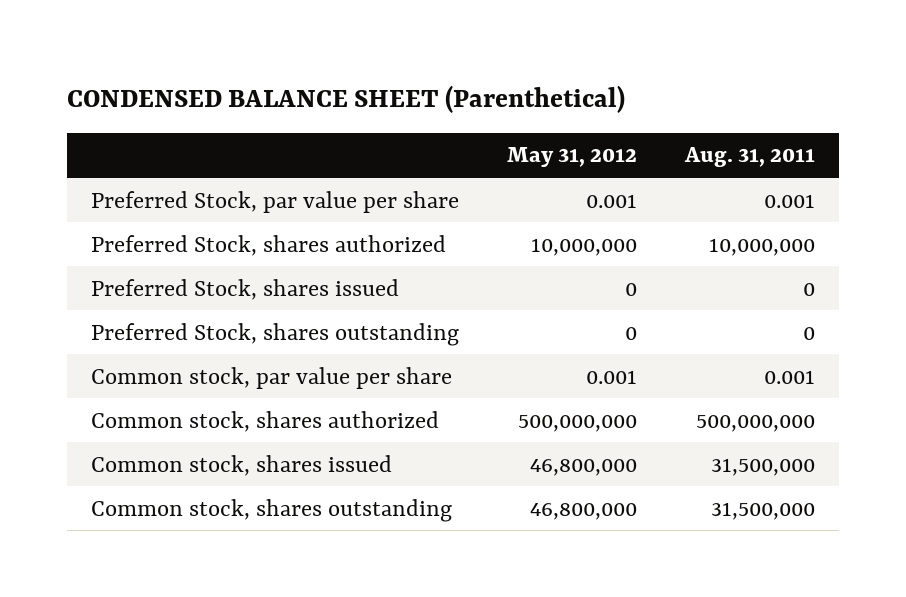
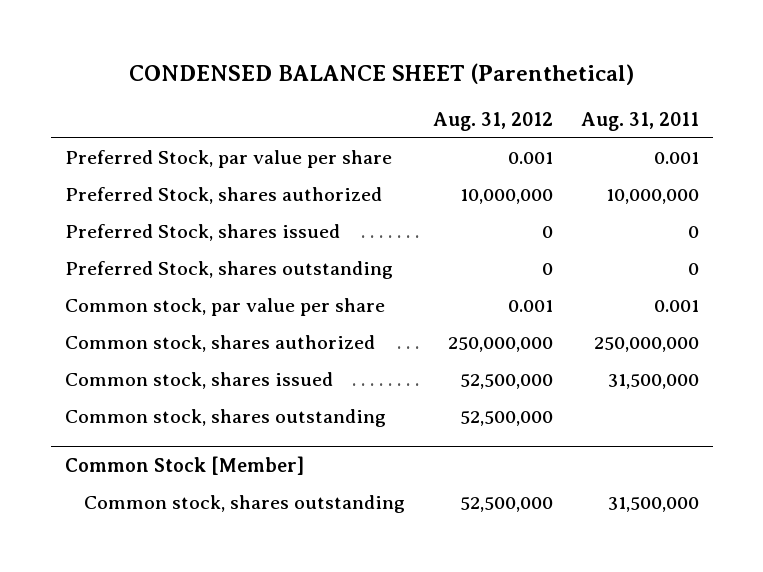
[506,147,637,168] May 31, 2012 -> none
none -> [433,111,554,131] Aug. 31, 2012
[695,414,815,432] 500,000,000 -> [593,337,699,353] 250,000,000
none -> [64,409,386,428] Common stock, shares outstanding
none -> [64,456,304,476] Common Stock [Member]

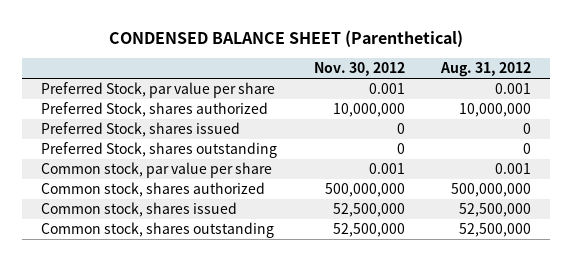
[580,111,699,131] Aug. 31, 2011 -> none
none -> [313,61,405,76] Nov. 30, 2012
[448,337,554,353] 250,000,000 -> [451,183,532,198] 500,000,000
[64,456,304,476] Common Stock [Member] -> none
[84,495,406,514] Common stock, shares outstanding -> none

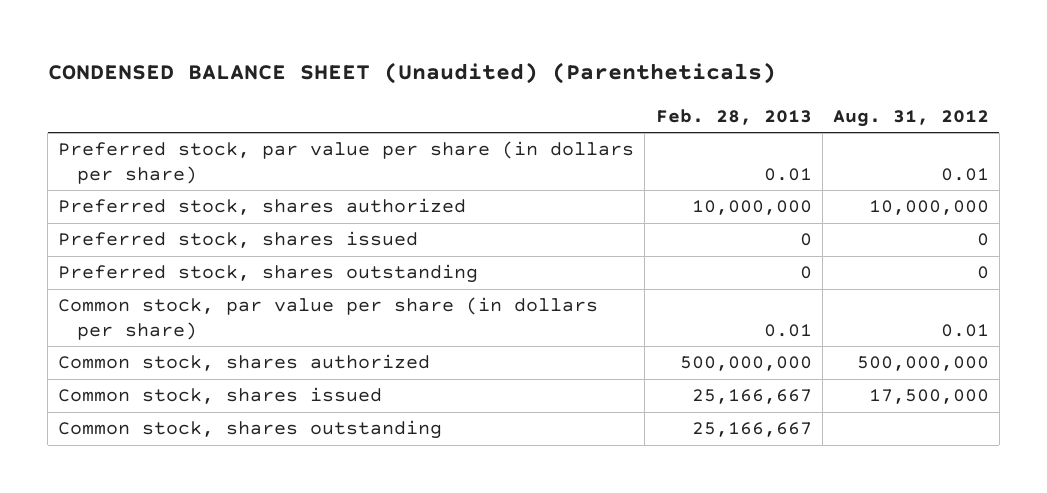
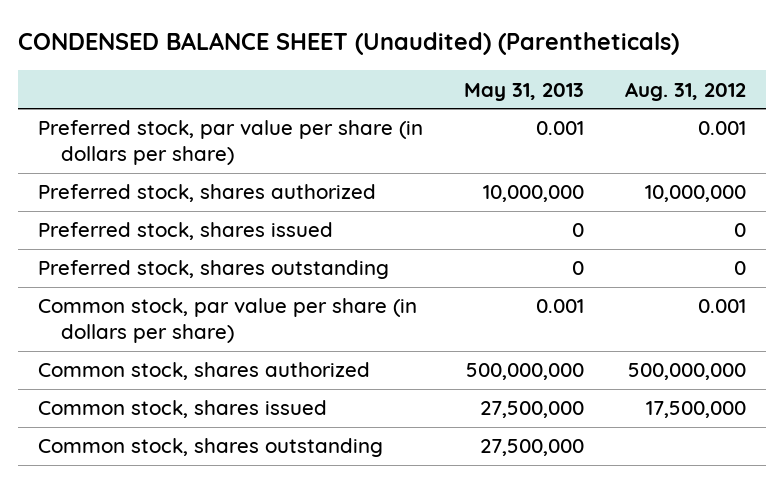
[655,108,812,125] Feb. 28, 2013 -> none
none -> [464,82,585,101] May 31, 2013
[940,167,989,181] 0.01 -> [698,121,747,136] 0.001
[940,323,989,337] 0.01 -> [698,299,747,314] 0.001

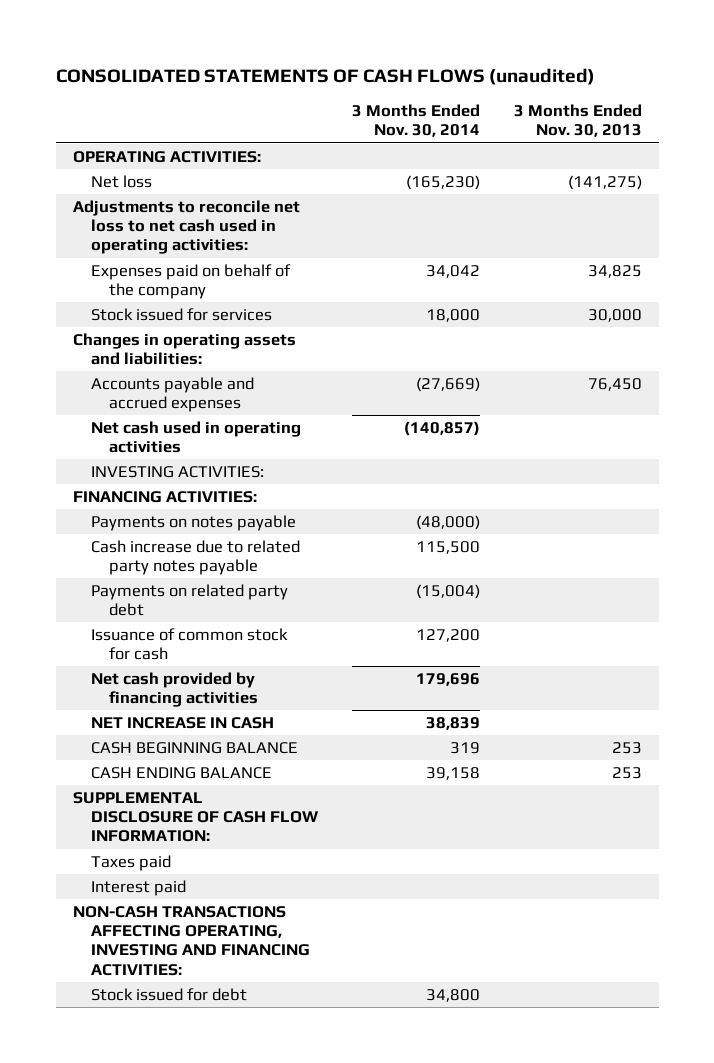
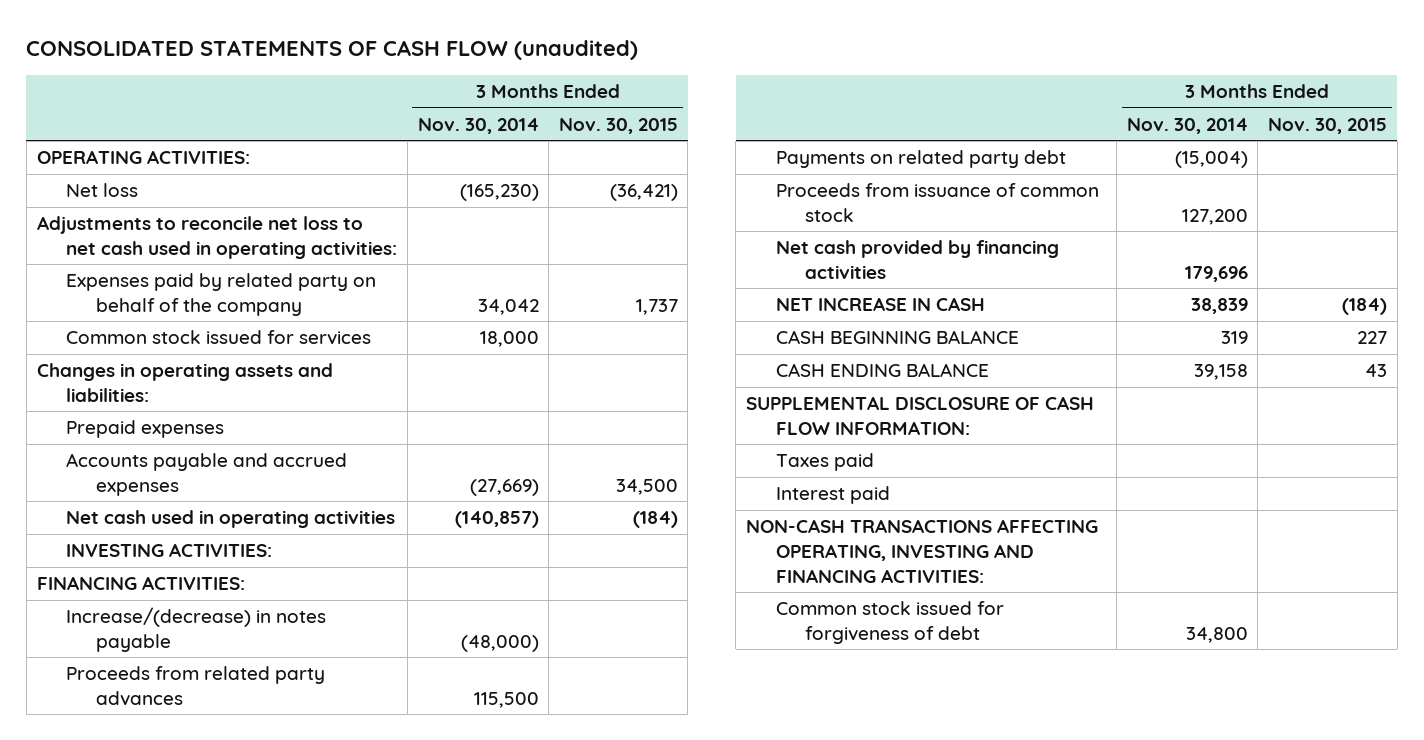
[55,67,595,85] CONSOLIDATED STATEMENTS OF CASH FLOWS (unaudited) -> [26,40,639,61] CONSOLIDATED STATEMENTS OF CASH FLOW (unaudited)
[513,104,642,138] 3 Months Ended Nov. 30, 2013 -> none
none -> [558,117,678,134] Nov. 30, 2015
[90,264,291,300] Expenses paid on behalf of the company -> [66,273,377,316] Expenses paid by related party on behalf of the company
[90,308,272,322] Stock issued for services -> [66,330,372,346] Common stock issued for services
none -> [66,420,225,439] Prepaid expenses
[90,515,296,532] Payments on notes payable -> [66,607,327,652] Increase/(decrease) in notes payable
[90,540,300,576] Cash increase due to related party notes payable -> [66,666,326,706] Proceeds from related party advances
[90,628,288,661] Issuance of common stock for cash -> [775,183,1099,222] Proceeds from issuance of common stock
[90,988,247,1002] Stock issued for debt -> [775,601,1004,644] Common stock issued for forgiveness of debt

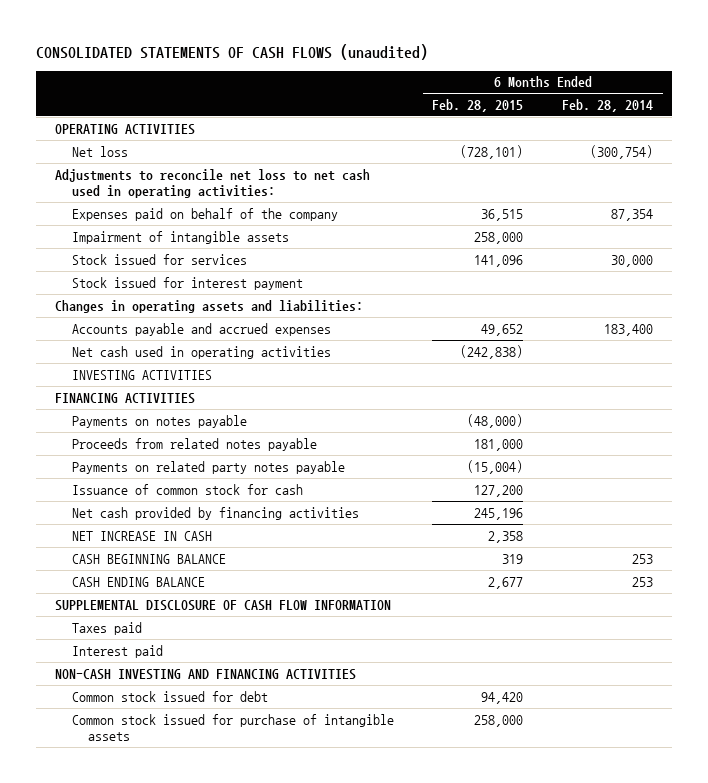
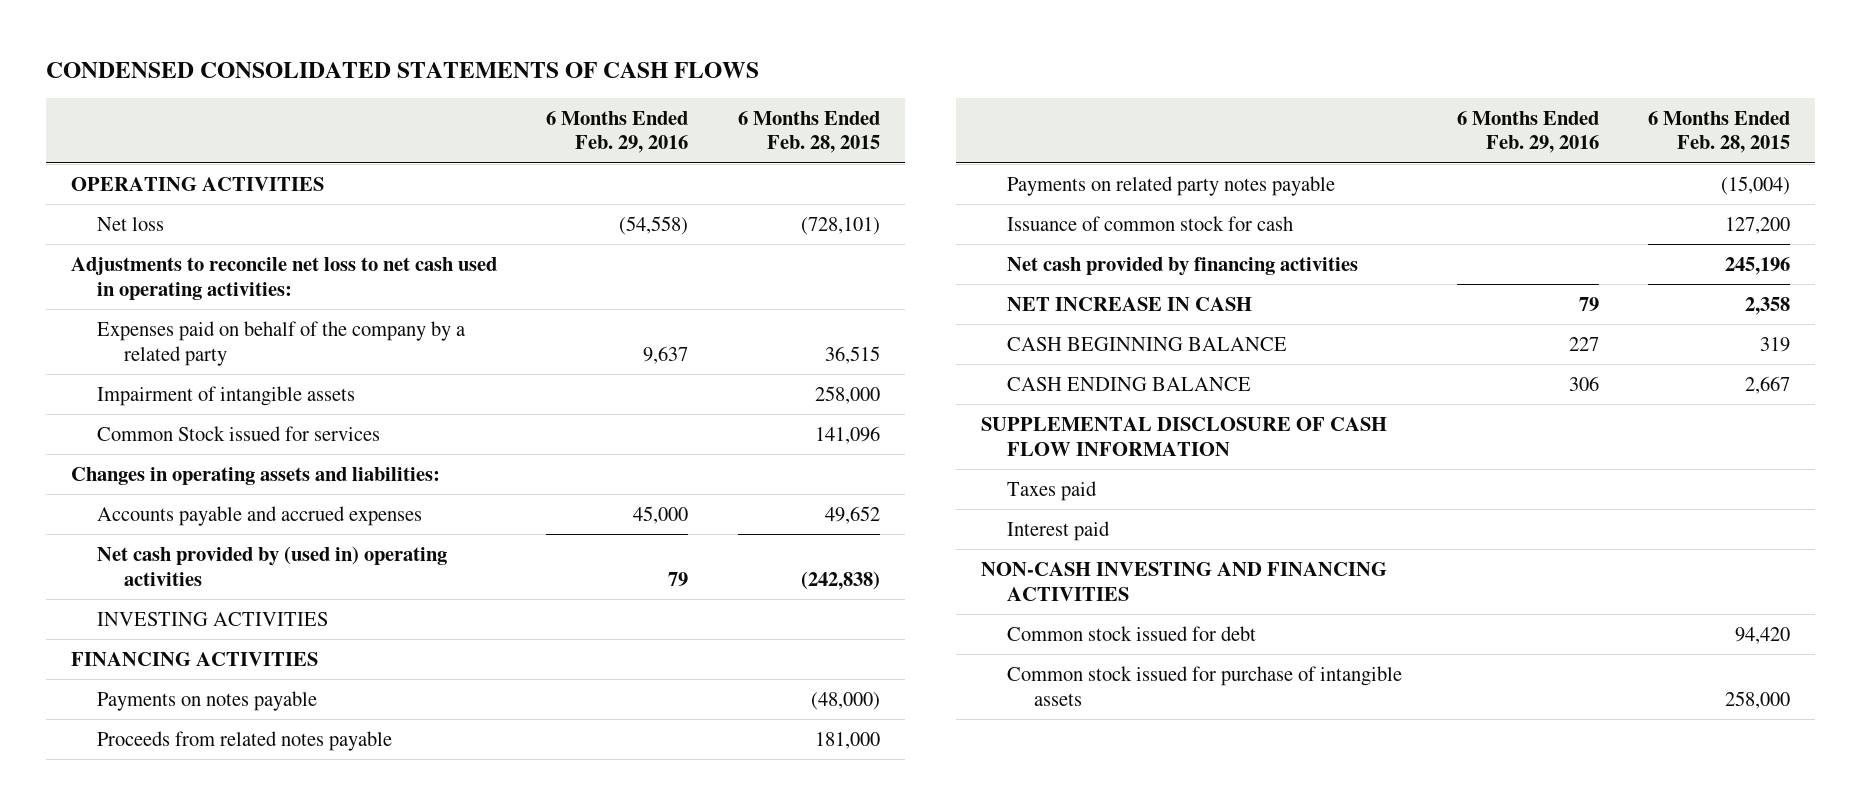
[35,44,428,61] CONSOLIDATED STATEMENTS OF CASH FLOWS (unaudited) -> [45,61,759,78] CONDENSED CONSOLIDATED STATEMENTS OF CASH FLOWS
[562,98,654,112] Feb. 28, 2014 -> none
none -> [546,110,689,154] 6 Months Ended Feb. 29, 2016
[71,207,338,221] Expenses paid on behalf of the company -> [97,320,467,366] Expenses paid on behalf of the company by a related party
[71,276,303,290] Stock issued for interest payment -> none
[71,253,247,265] Stock issued for services -> [97,425,381,441] Common Stock issued for services
[71,345,331,359] Net cash used in operating activities -> [97,545,448,586] Net cash provided by (used in) operating activities
[488,576,524,589] 2,677 -> [1745,375,1791,394] 2,667

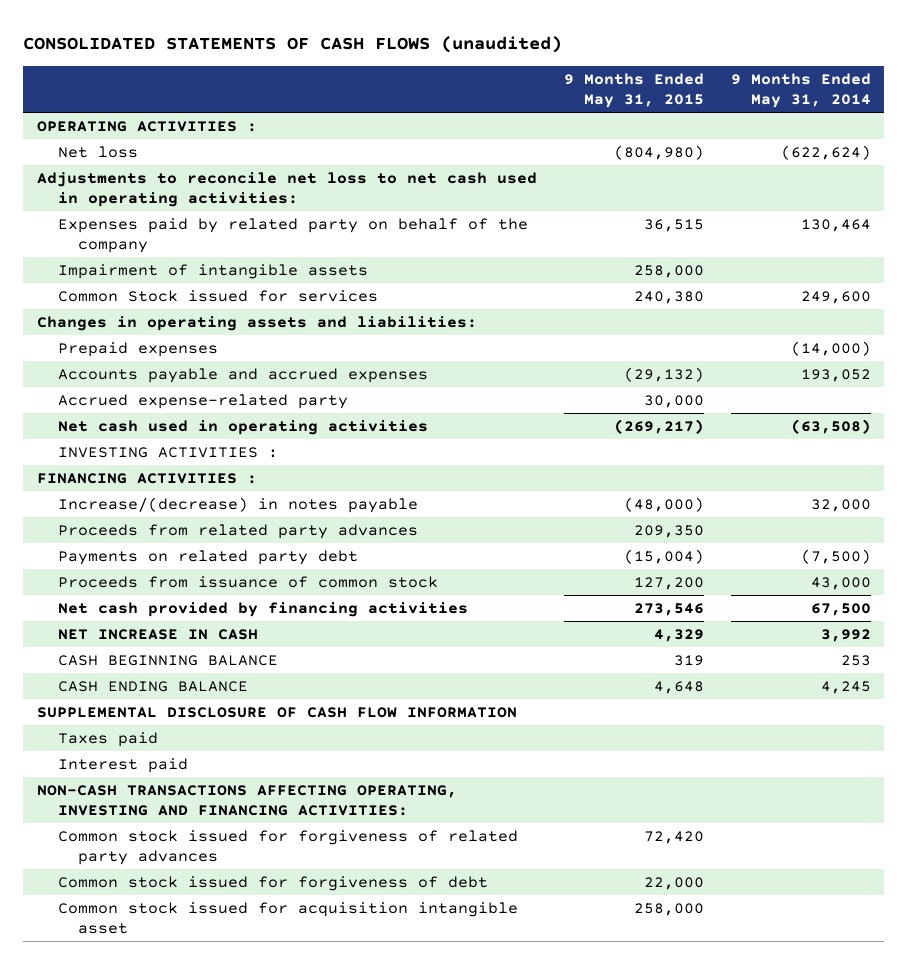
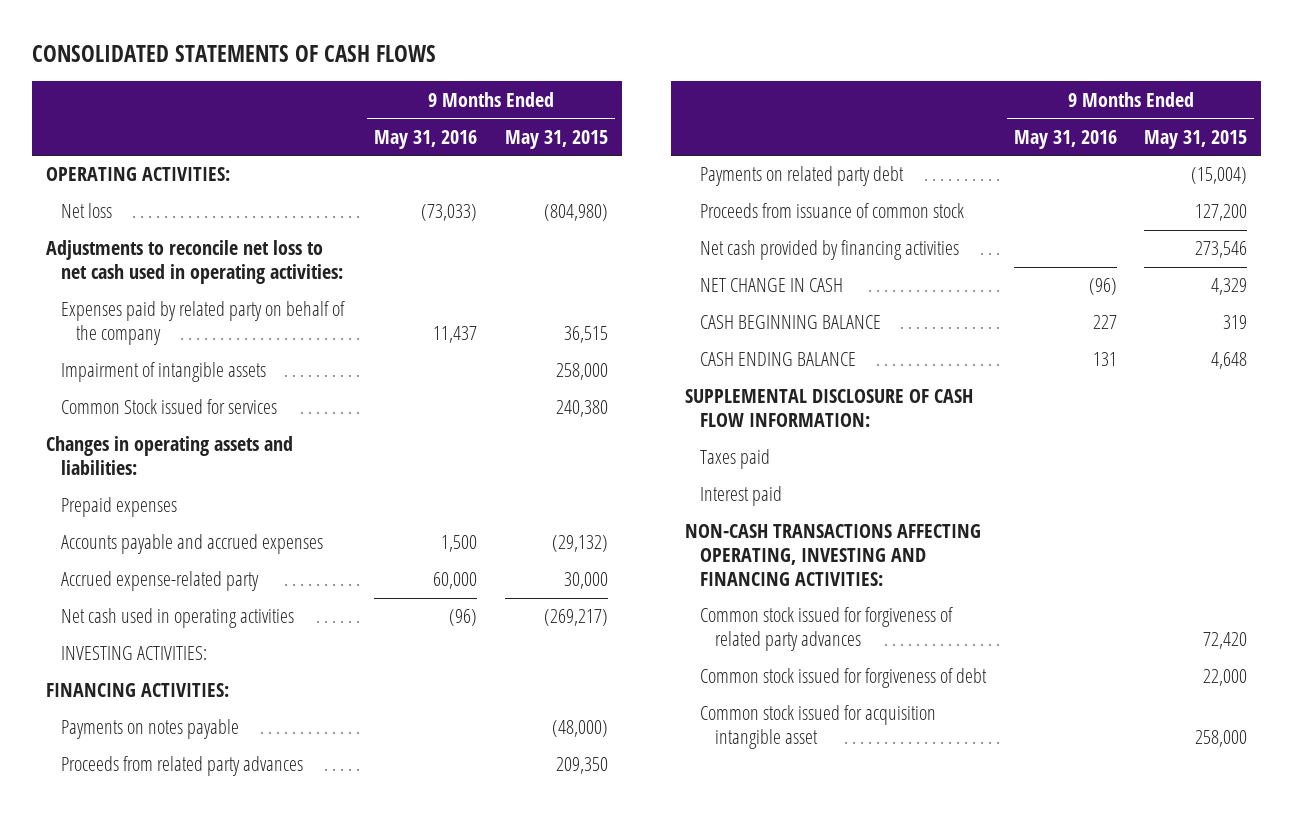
[23,36,563,54] CONSOLIDATED STATEMENTS OF CASH FLOWS (unaudited) -> [31,44,436,62] CONSOLIDATED STATEMENTS OF CASH FLOWS
[730,72,871,109] 9 Months Ended May 31, 2014 -> none
none -> [374,129,478,149] May 31, 2016
[36,120,257,132] OPERATING ACTIVITIES : -> [45,167,230,182] OPERATING ACTIVITIES:
[57,496,418,513] Increase/(decrease) in notes payable -> none
[57,446,278,458] INVESTING ACTIVITIES : -> [60,646,207,661] INVESTING ACTIVITIES:
[36,472,257,484] FINANCING ACTIVITIES : -> [45,683,229,698] FINANCING ACTIVITIES:
none -> [60,719,239,740] Payments on notes payable
[57,628,258,640] NET INCREASE IN CASH -> [699,278,843,293] NET CHANGE IN CASH
[36,706,517,718] SUPPLEMENTAL DISCLOSURE OF CASH FLOW INFORMATION -> [684,389,973,428] SUPPLEMENTAL DISCLOSURE OF CASH FLOW INFORMATION:

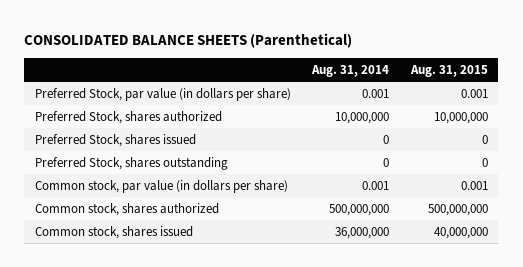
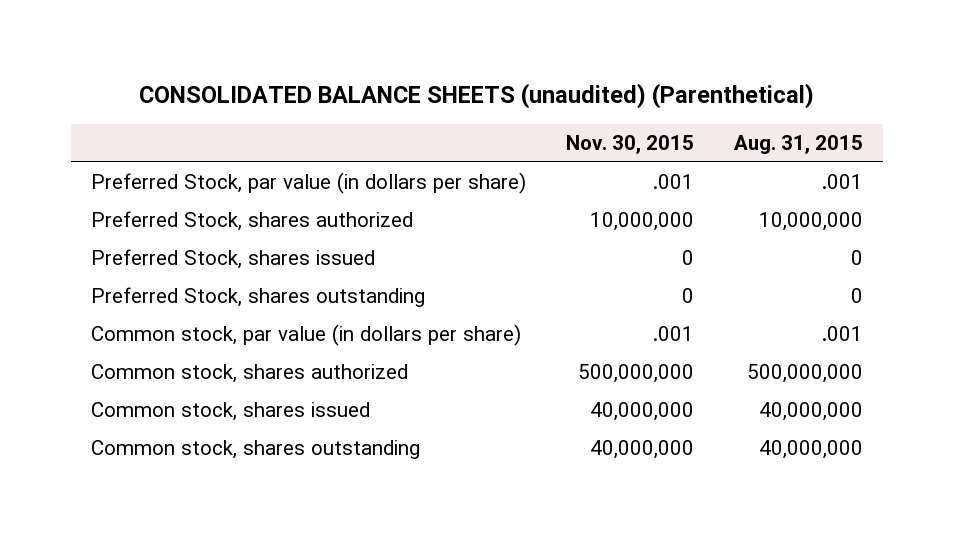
[24,32,353,48] CONSOLIDATED BALANCE SHEETS (Parenthetical) -> [138,83,814,110] CONSOLIDATED BALANCE SHEETS (unaudited) (Parenthetical)
[311,64,390,77] Aug. 31, 2014 -> none
none -> [565,135,694,155] Nov. 30, 2015
[460,88,488,98] 0.001 -> [821,174,863,190] .001
[460,180,488,190] 0.001 -> [821,326,863,342] .001
none -> [91,440,421,460] Common stock, shares outstanding

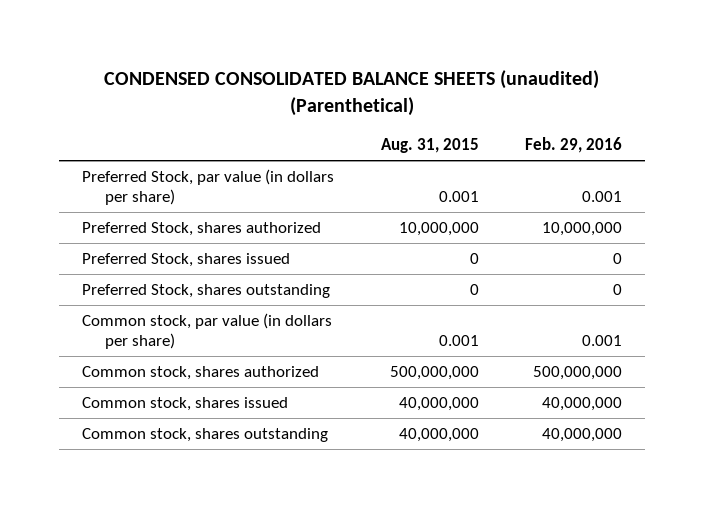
[138,83,814,110] CONSOLIDATED BALANCE SHEETS (unaudited) (Parenthetical) -> [104,70,600,116] CONDENSED CONSOLIDATED BALANCE SHEETS (unaudited) (Parenthetical)
[565,135,694,155] Nov. 30, 2015 -> none
none -> [525,137,623,154] Feb. 29, 2016
[821,174,863,190] .001 -> [438,190,479,202] 0.001
[821,326,863,342] .001 -> [438,334,479,346] 0.001

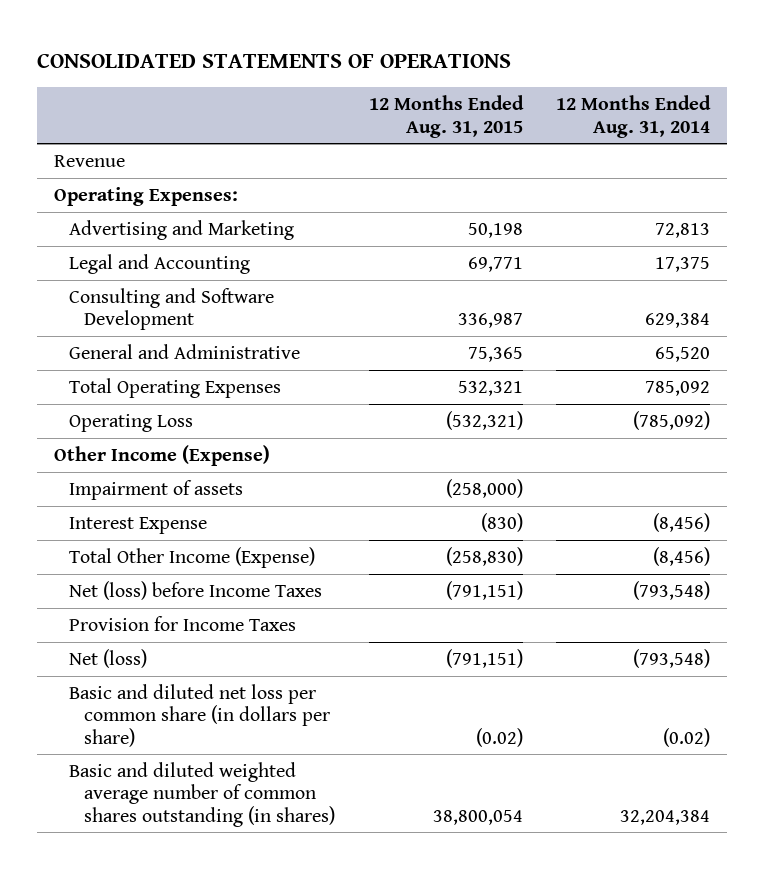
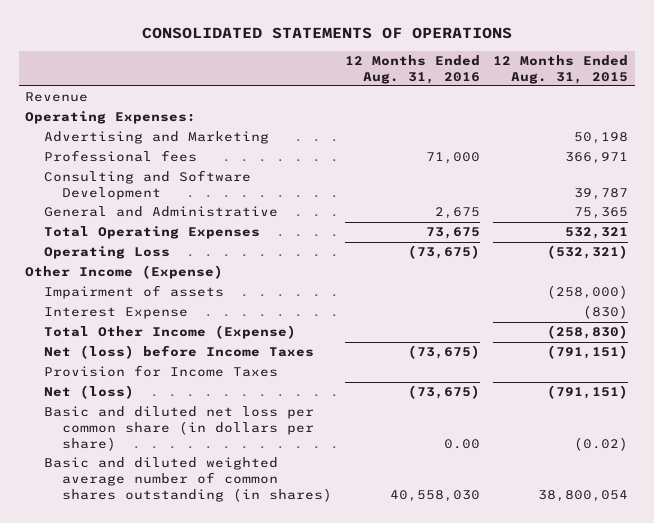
[556,95,712,138] 12 Months Ended Aug. 31, 2014 -> none
none -> [345,54,481,84] 12 Months Ended Aug. 31, 2016
[69,253,251,274] Legal and Accounting -> none
none -> [43,150,197,163] Professional fees
[457,313,523,329] 336,987 -> [574,187,629,200] 39,787

